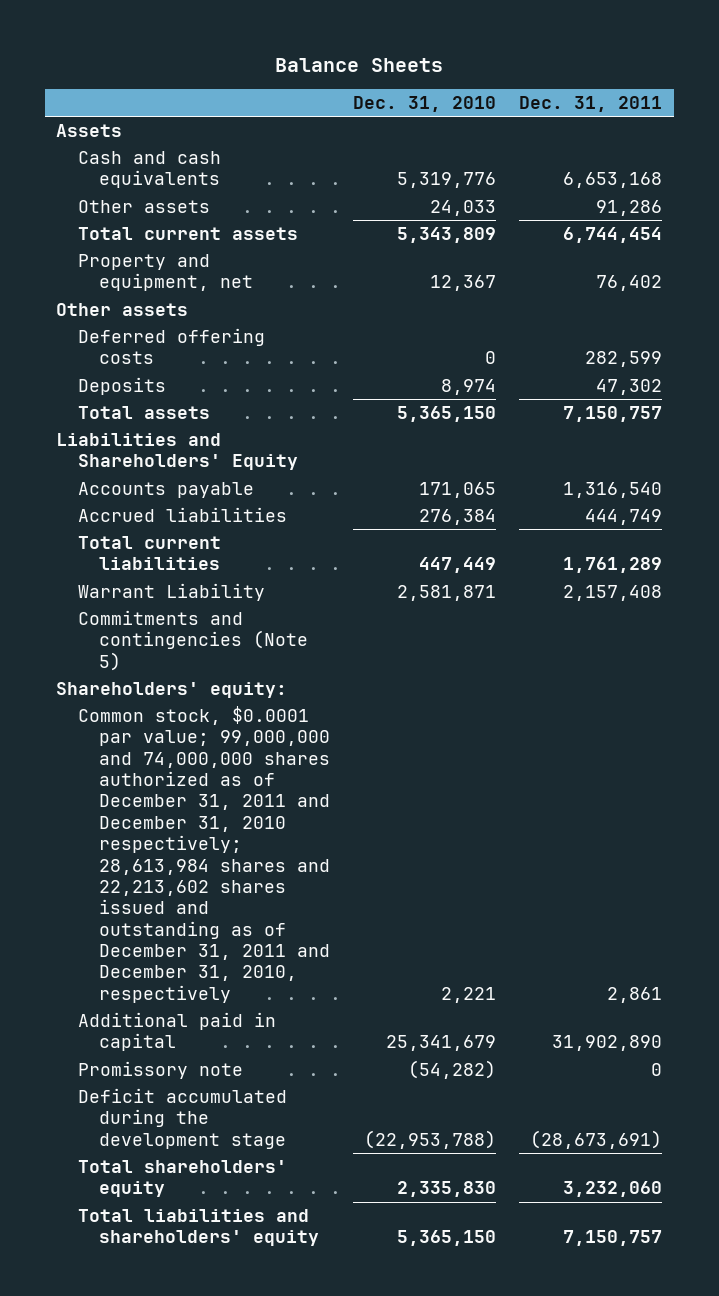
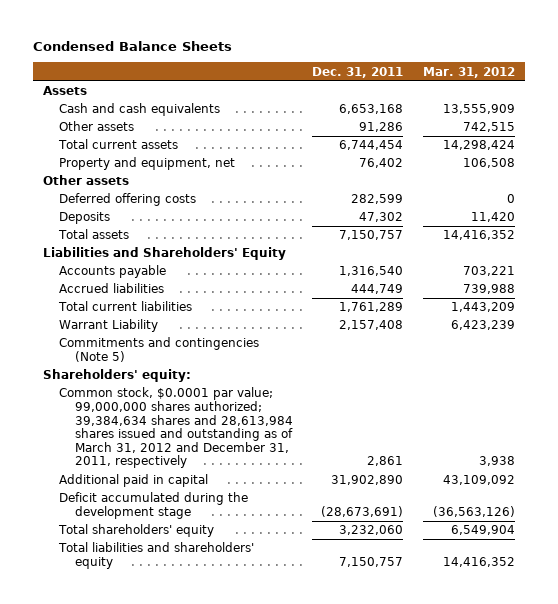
[275,57,444,72] Balance Sheets -> [33,40,233,51] Condensed Balance Sheets
[353,95,497,112] Dec. 31, 2010 -> none
none -> [422,66,515,78] Mar. 31, 2012
[77,705,330,1003] Common stock, $0.0001 par value; 99,000,000 and 74,000,000 shares authorized as of December 31, 2011 and December 31, 2010 respectively; 28,613,984 shares and 22,213,602 shares issued and outstanding as of December 31, 2011 and December 31, 2010, respectively -> [58,387,293,469] Common stock, $0.0001 par value; 99,000,000 shares authorized; 39,384,634 shares and 28,613,984 shares issued and outstanding as of March 31, 2012 and December 31, 2011, respectively
[77,1060,243,1079] Promissory note -> none

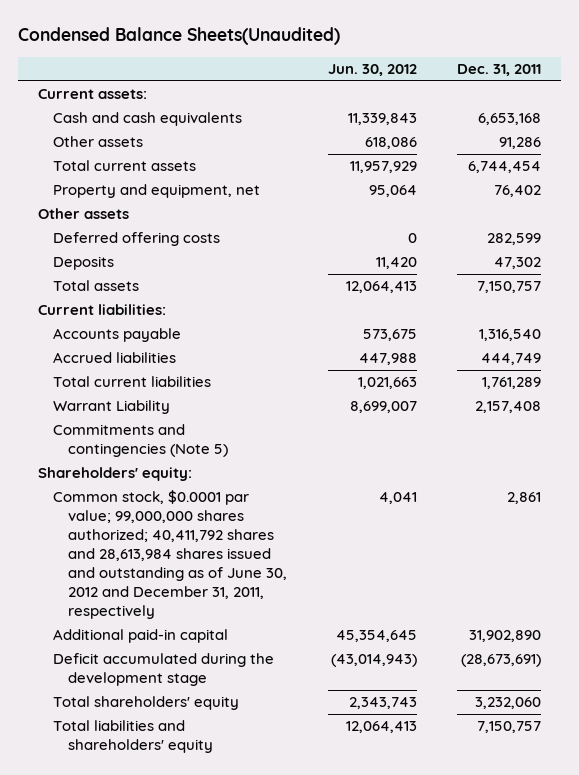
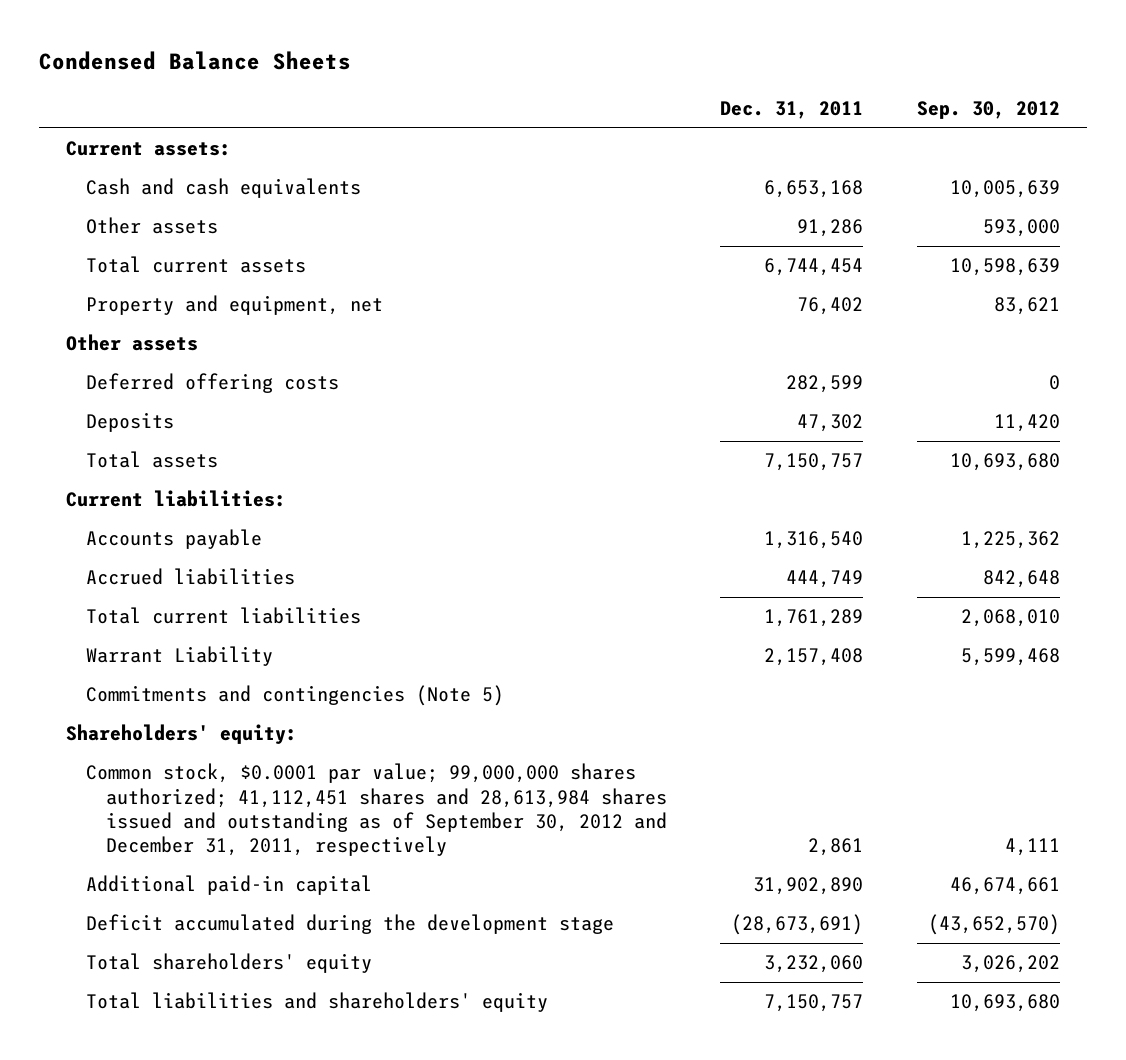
[17,27,340,46] Condensed Balance Sheets(Unaudited) -> [39,50,352,70] Condensed Balance Sheets
[327,63,417,76] Jun. 30, 2012 -> none
none -> [917,100,1061,119] Sep. 30, 2012
[53,490,288,620] Common stock, $0.0001 par value; 99,000,000 shares authorized; 40,411,792 shares and 28,613,984 shares issued and outstanding as of June 30, 2012 and December 31, 2011, respectively -> [85,763,667,857] Common stock, $0.0001 par value; 99,000,000 shares authorized; 41,112,451 shares and 28,613,984 shares issued and outstanding as of September 30, 2012 and December 31, 2011, respectively

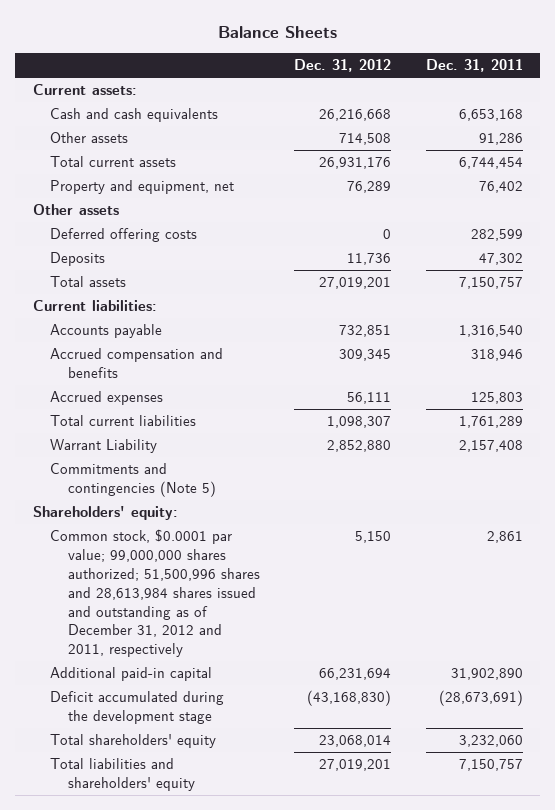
[39,50,352,70] Condensed Balance Sheets -> [217,26,337,39] Balance Sheets
[917,100,1061,119] Sep. 30, 2012 -> none
none -> [294,59,392,73] Dec. 31, 2012
none -> [50,348,224,379] Accrued compensation and benefits
[85,568,295,586] Accrued liabilities -> [50,391,164,406] Accrued expenses
[786,570,864,589] 444,749 -> [470,392,523,405] 125,803
[85,763,667,857] Common stock, $0.0001 par value; 99,000,000 shares authorized; 41,112,451 shares and 28,613,984 shares issued and outstanding as of September 30, 2012 and December 31, 2011, respectively -> [50,529,260,658] Common stock, $0.0001 par value; 99,000,000 shares authorized; 51,500,996 shares and 28,613,984 shares issued and outstanding as of December 31, 2012 and 2011, respectively

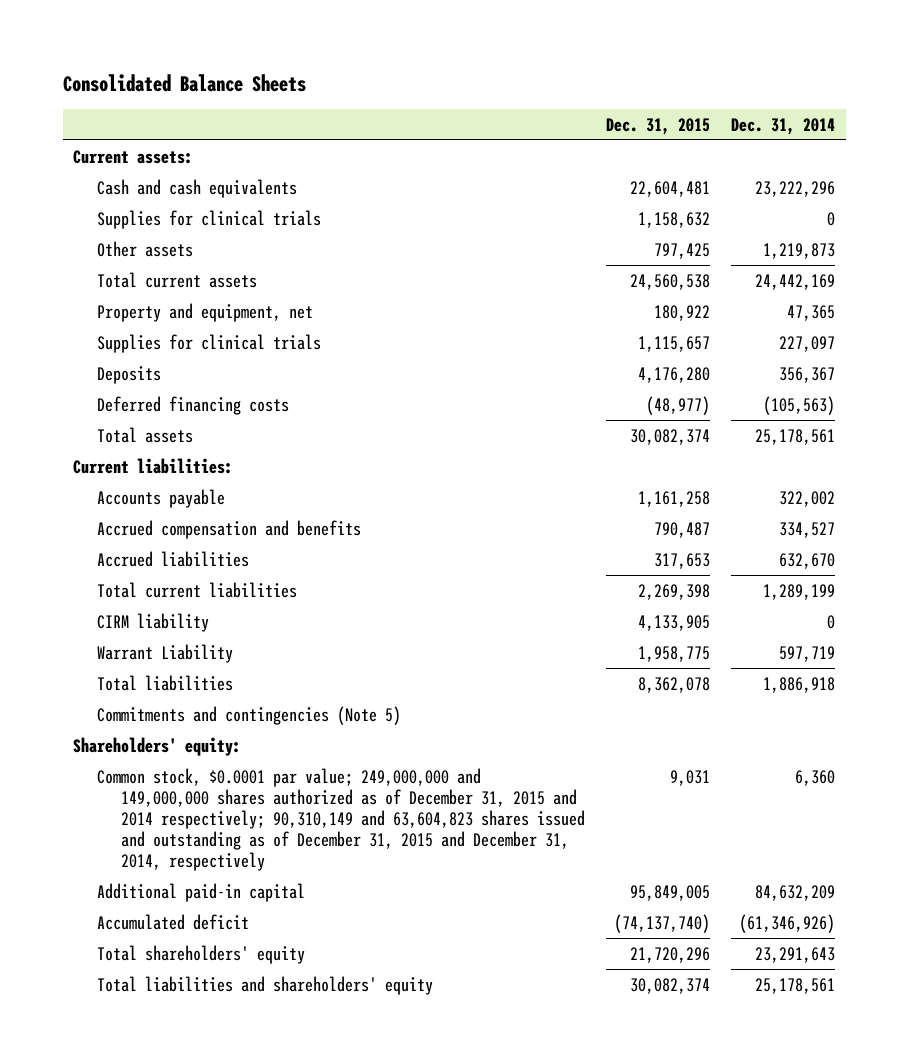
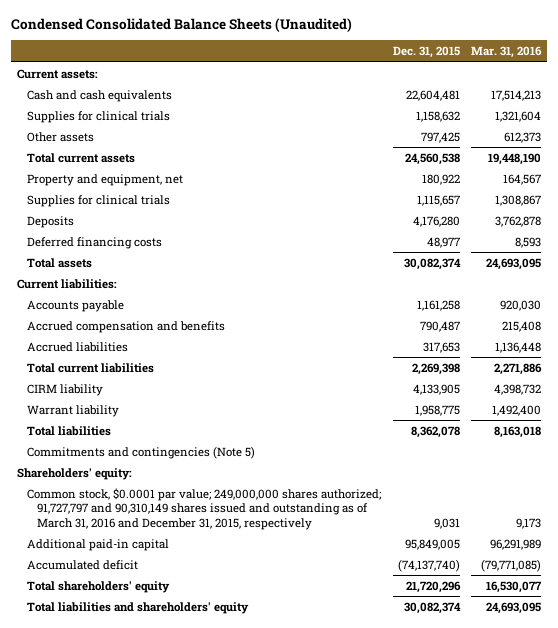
[62,73,306,92] Consolidated Balance Sheets -> [10,17,352,32] Condensed Consolidated Balance Sheets (Unaudited)
[731,117,836,135] Dec. 31, 2014 -> none
none -> [471,46,543,59] Mar. 31, 2016
[646,395,711,415] (48,977) -> [426,236,460,248] 48,977
[97,643,234,663] Warrant Liability -> [26,404,119,417] Warrant liability
[97,767,586,871] Common stock, $0.0001 par value; 249,000,000 and 149,000,000 shares authorized as of December 31, 2015 and 2014 respectively; 90,310,149 and 63,604,823 shares issued and outstanding as of December 31, 2015 and December 31, 2014, respectively -> [26,487,381,530] Common stock, $0.0001 par value; 249,000,000 shares authorized; 91,727,797 and 90,310,149 shares issued and outstanding as of March 31, 2016 and December 31, 2015, respectively

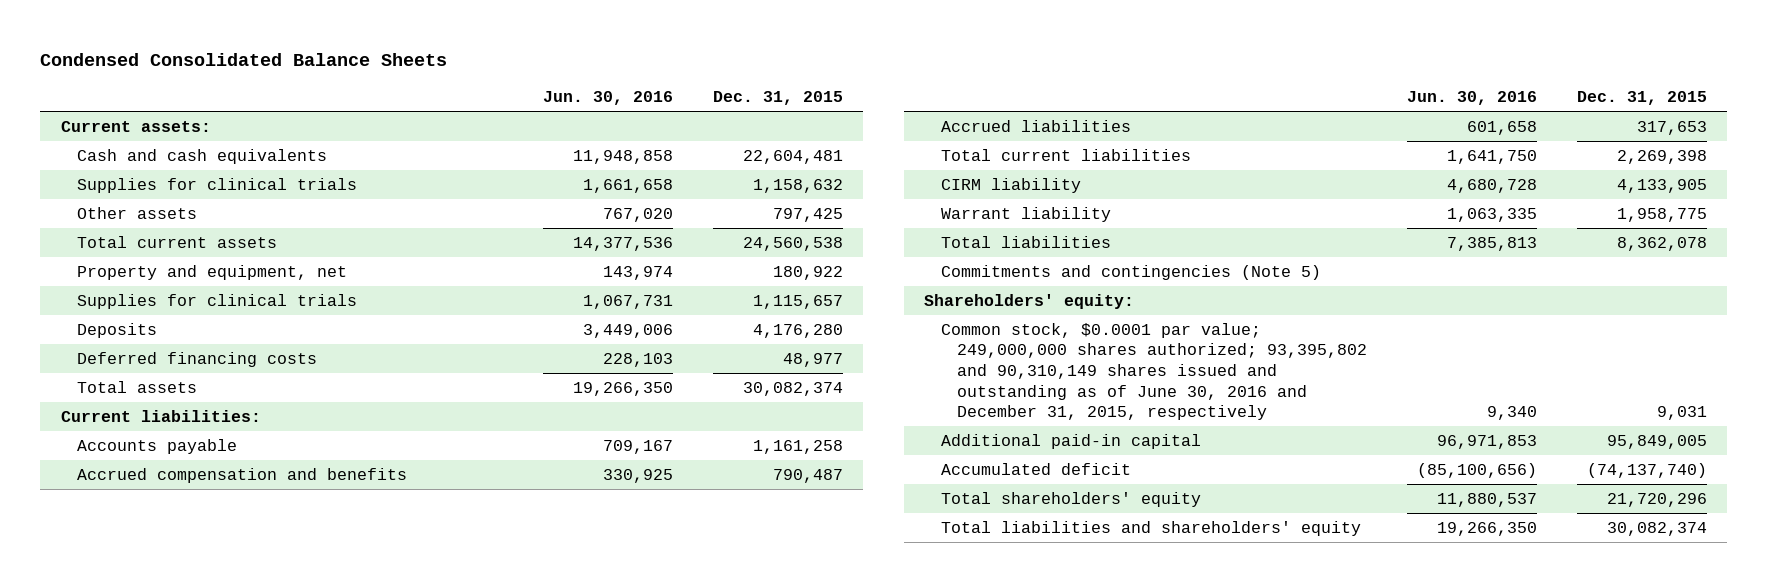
[10,17,352,32] Condensed Consolidated Balance Sheets (Unaudited) -> [40,52,448,66] Condensed Consolidated Balance Sheets
[471,46,543,59] Mar. 31, 2016 -> none
none -> [543,91,674,106] Jun. 30, 2016
[26,487,381,530] Common stock, $0.0001 par value; 249,000,000 shares authorized; 91,727,797 and 90,310,149 shares issued and outstanding as of March 31, 2016 and December 31, 2015, respectively -> [940,322,1368,421] Common stock, $0.0001 par value; 249,000,000 shares authorized; 93,395,802 and 90,310,149 shares issued and outstanding as of June 30, 2016 and December 31, 2015, respectively

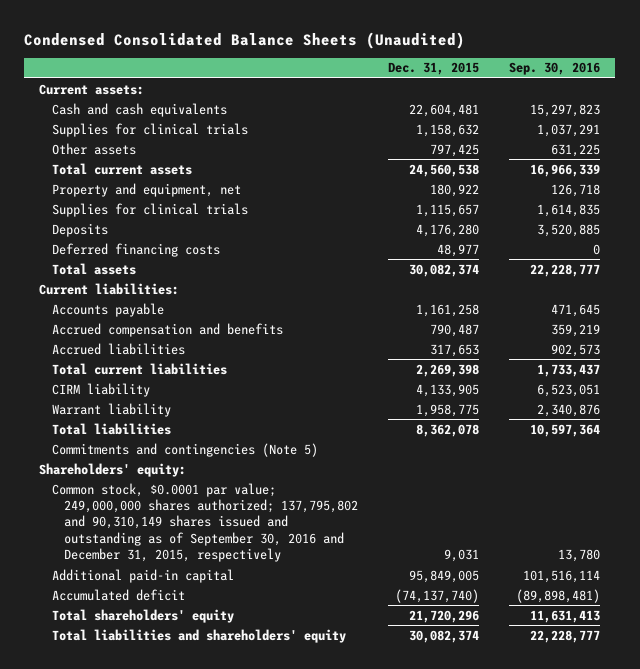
[40,52,448,66] Condensed Consolidated Balance Sheets -> [24,31,466,49] Condensed Consolidated Balance Sheets (Unaudited)
[543,91,674,106] Jun. 30, 2016 -> none
none -> [509,62,601,76] Sep. 30, 2016
[940,322,1368,421] Common stock, $0.0001 par value; 249,000,000 shares authorized; 93,395,802 and 90,310,149 shares issued and outstanding as of June 30, 2016 and December 31, 2015, respectively -> [51,482,359,563] Common stock, $0.0001 par value; 249,000,000 shares authorized; 137,795,802 and 90,310,149 shares issued and outstanding as of September 30, 2016 and December 31, 2015, respectively

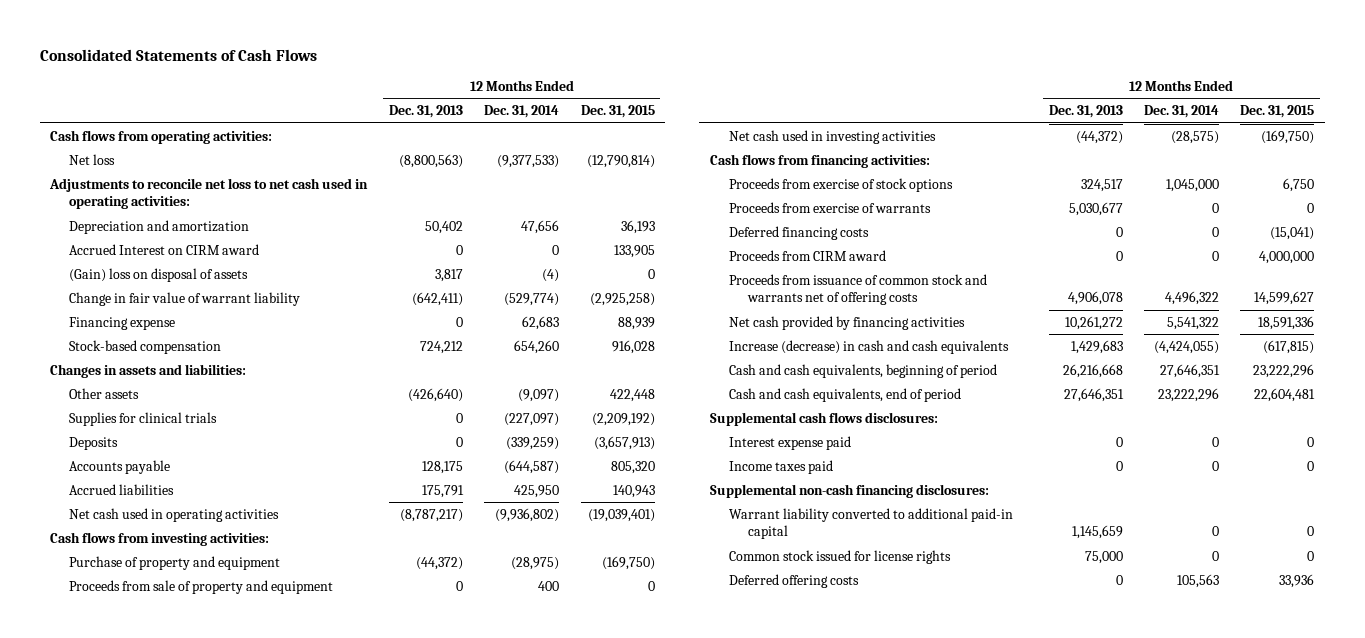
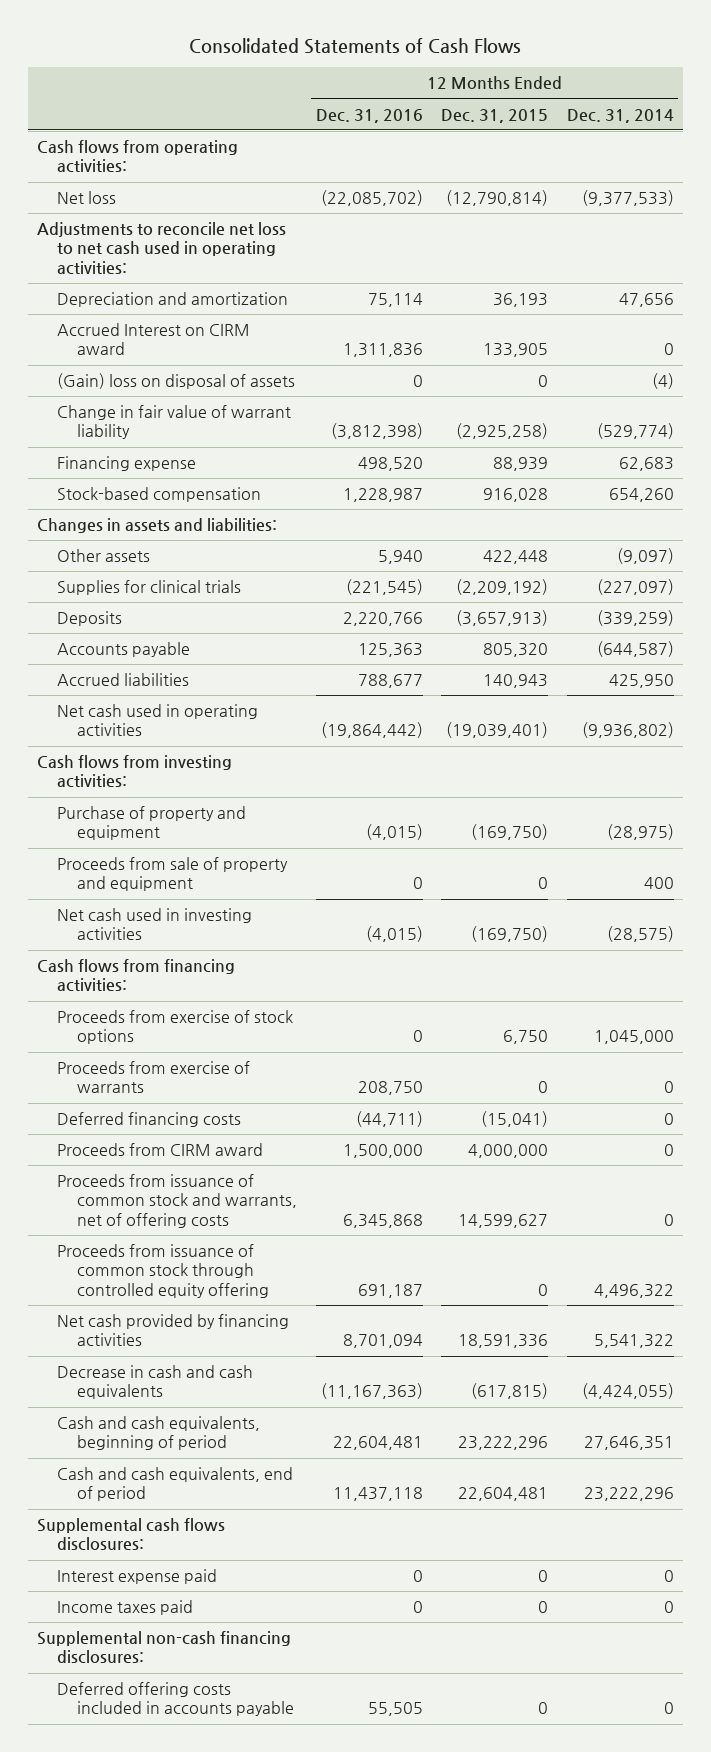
[388,105,463,119] Dec. 31, 2013 -> none
none -> [315,108,423,123] Dec. 31, 2016
[729,273,988,306] Proceeds from issuance of common stock and warrants net of offering costs -> [57,1174,298,1228] Proceeds from issuance of common stock and warrants, net of offering costs
[1164,291,1219,306] 4,496,322 -> [663,1213,674,1226] 0
none -> [57,1244,270,1298] Proceeds from issuance of common stock through controlled equity offering
[729,339,1010,354] Increase (decrease) in cash and cash equivalents -> [57,1365,254,1400] Decrease in cash and cash equivalents
[729,507,1014,540] Warrant liability converted to additional paid-in capital -> none
[729,549,952,564] Common stock issued for license rights -> none
[729,573,860,588] Deferred offering costs -> [57,1682,295,1717] Deferred offering costs included in accounts payable
[1176,573,1219,588] 105,563 -> [663,1702,674,1715] 0
[1279,573,1315,588] 33,936 -> [538,1702,549,1715] 0

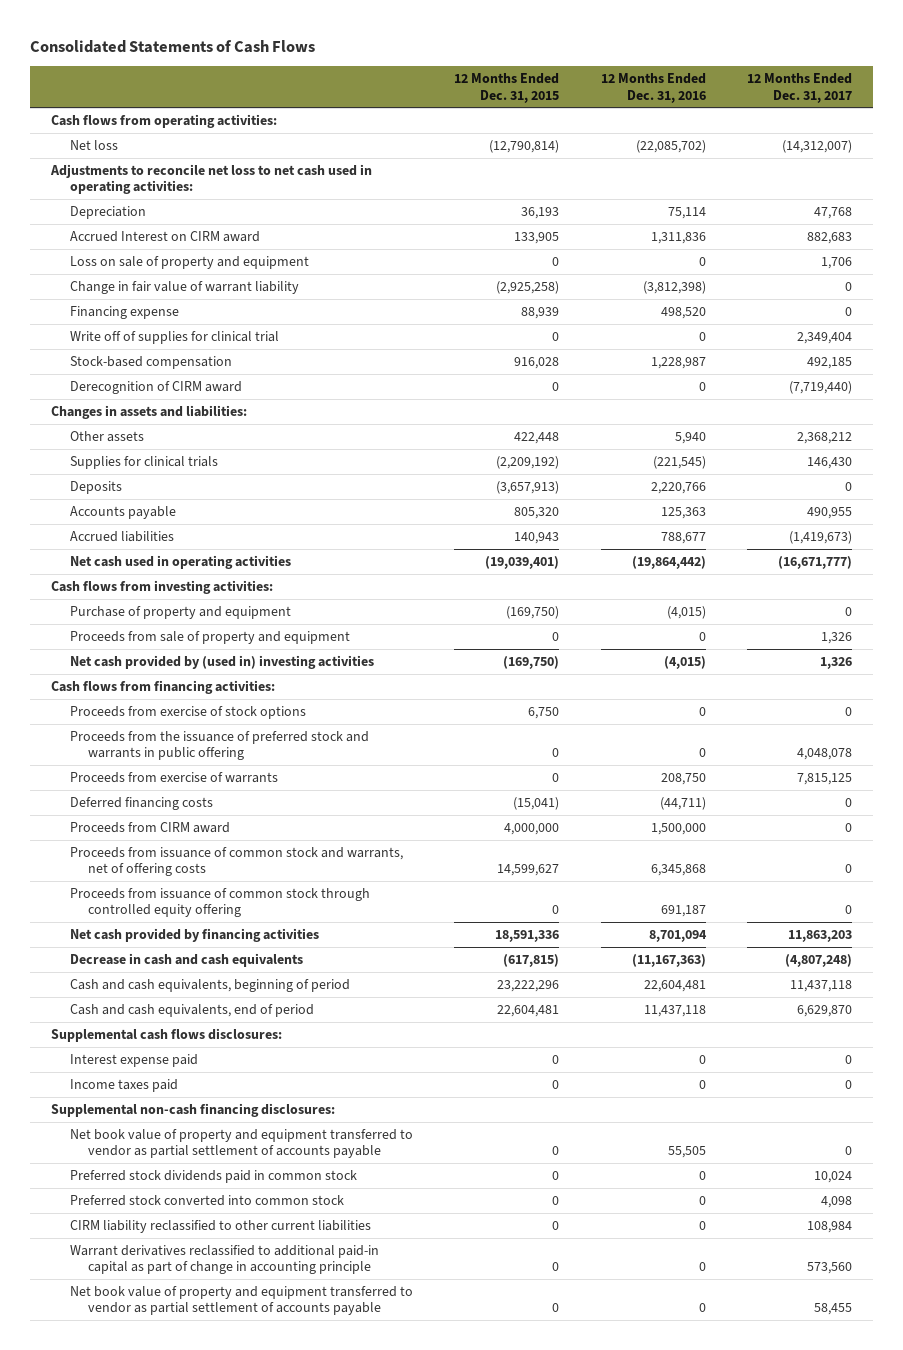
[566,108,674,123] Dec. 31, 2014 -> none
none -> [747,73,853,103] 12 Months Ended Dec. 31, 2017
[57,292,289,308] Depreciation and amortization -> [69,205,146,219] Depreciation
[57,373,296,390] (Gain) loss on disposal of assets -> [69,255,309,269] Loss on sale of property and equipment
none -> [69,330,279,344] Write off of supplies for clinical trial
none -> [69,380,242,394] Derecognition of CIRM award
[57,908,253,941] Net cash used in investing activities -> [69,654,374,669] Net cash provided by (used in) investing activities
none -> [69,730,369,761] Proceeds from the issuance of preferred stock and warrants in public offering
[57,1682,295,1717] Deferred offering costs included in accounts payable -> [69,1128,413,1159] Net book value of property and equipment transferred to vendor as partial settlement of accounts payable
none -> [69,1169,357,1183] Preferred stock dividends paid in common stock
none -> [69,1194,344,1206] Preferred stock converted into common stock
none -> [69,1219,371,1233] CIRM liability reclassified to other current liabilities
none -> [69,1244,379,1275] Warrant derivatives reclassified to additional paid-in capital as part of change in accounting principle
none -> [69,1285,413,1316] Net book value of property and equipment transferred to vendor as partial settlement of accounts payable

